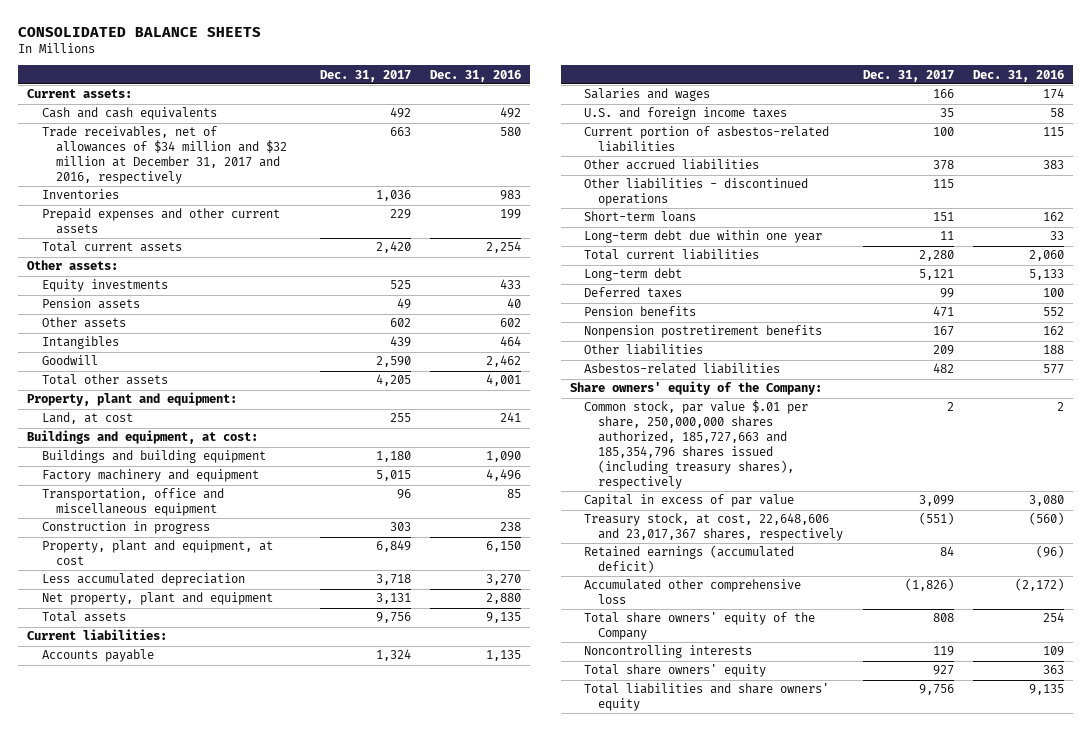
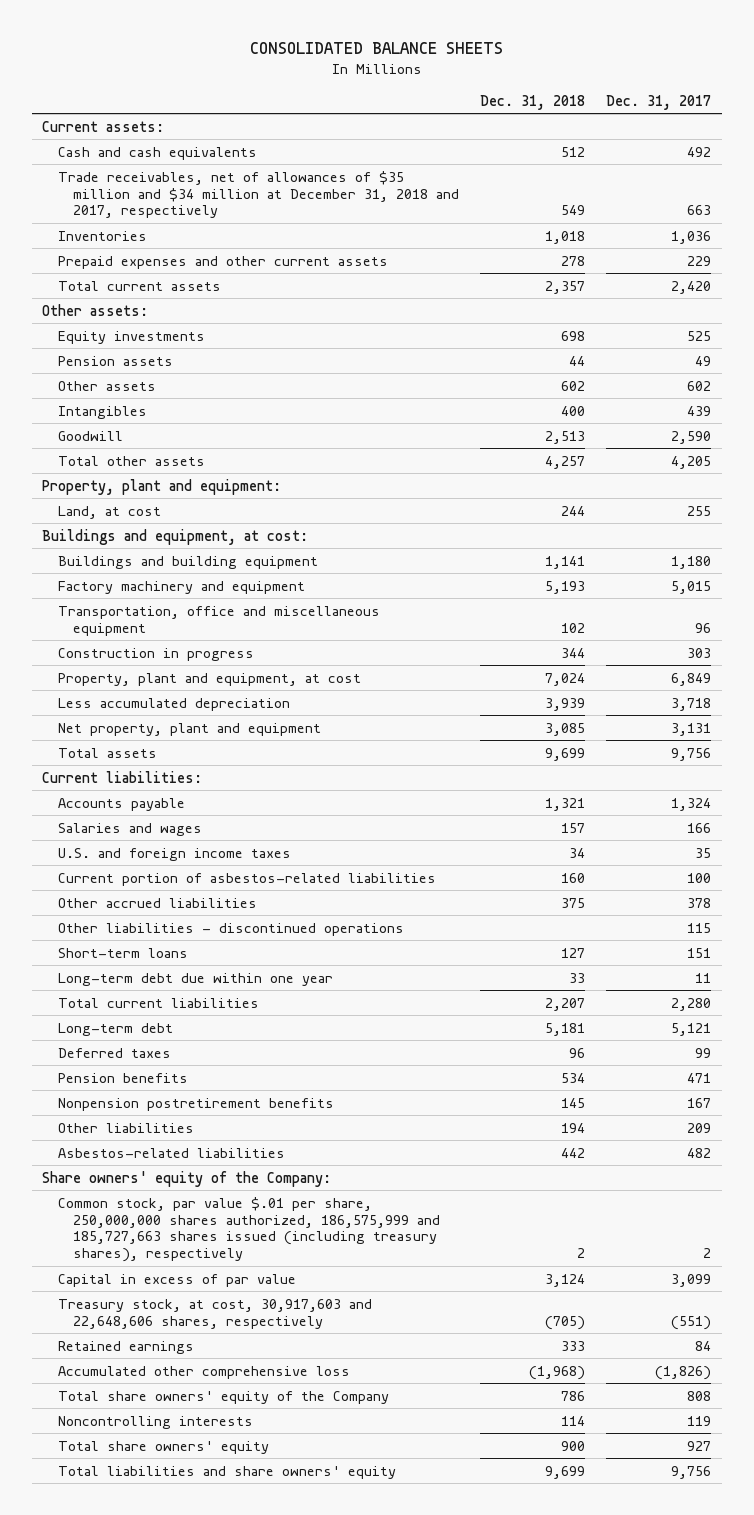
[429,69,521,82] Dec. 31, 2016 -> none
none -> [480,94,586,110] Dec. 31, 2018
[41,126,287,184] Trade receivables, net of allowances of $34 million and $32 million at December 31, 2017 and 2016, respectively -> [57,170,460,219] Trade receivables, net of allowances of $35 million and $34 million at December 31, 2018 and 2017, respectively
[584,400,809,489] Common stock, par value $.01 per share, 250,000,000 shares authorized, 185,727,663 and 185,354,796 shares issued (including treasury shares), respectively -> [57,1196,441,1263] Common stock, par value $.01 per share, 250,000,000 shares authorized, 186,575,999 and 185,727,663 shares issued (including treasury shares), respectively
[584,513,844,542] Treasury stock, at cost, 22,648,606 and 23,017,367 shares, respectively -> [57,1298,372,1329] Treasury stock, at cost, 30,917,603 and 22,648,606 shares, respectively
[584,545,795,574] Retained earnings (accumulated deficit) -> [57,1340,194,1354] Retained earnings

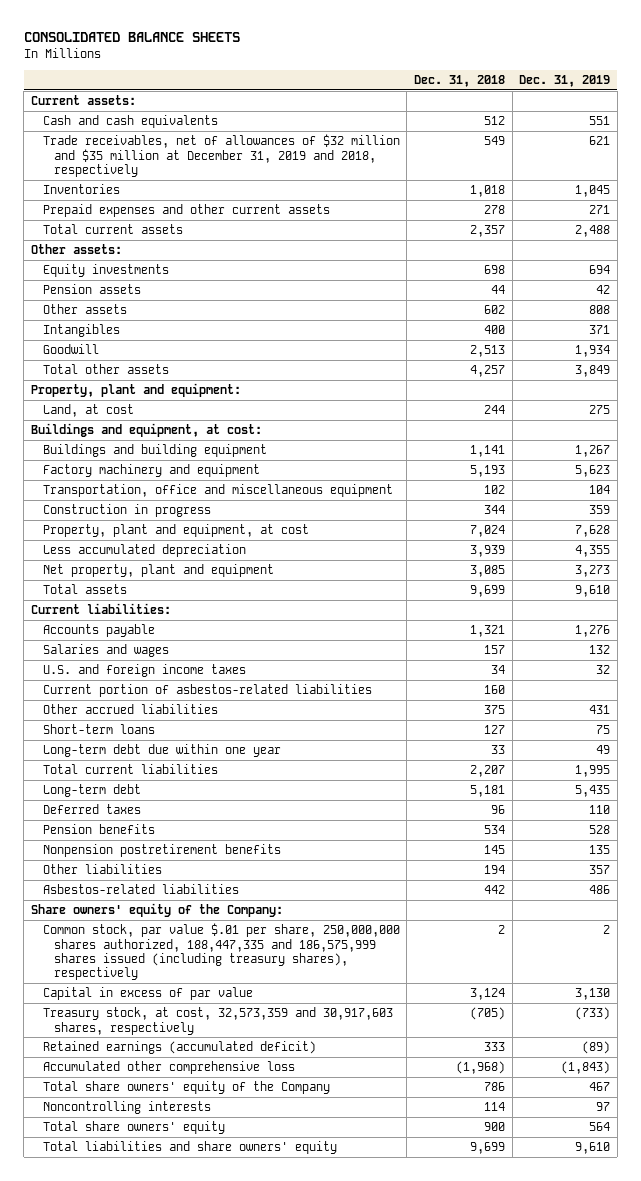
[606,94,712,110] Dec. 31, 2017 -> none
none -> [519,74,611,87] Dec. 31, 2019
[57,170,460,219] Trade receivables, net of allowances of $35 million and $34 million at December 31, 2018 and 2017, respectively -> [42,134,400,177] Trade receivables, net of allowances of $32 million and $35 million at December 31, 2019 and 2018, respectively
[57,922,404,936] Other liabilities - discontinued operations -> none
[57,1196,441,1263] Common stock, par value $.01 per share, 250,000,000 shares authorized, 186,575,999 and 185,727,663 shares issued (including treasury shares), respectively -> [42,923,400,981] Common stock, par value $.01 per share, 250,000,000 shares authorized, 188,447,335 and 186,575,999 shares issued (including treasury shares), respectively
[57,1298,372,1329] Treasury stock, at cost, 30,917,603 and 22,648,606 shares, respectively -> [42,1007,393,1035] Treasury stock, at cost, 32,573,359 and 30,917,603 shares, respectively
[57,1340,194,1354] Retained earnings -> [42,1041,316,1055] Retained earnings (accumulated deficit)

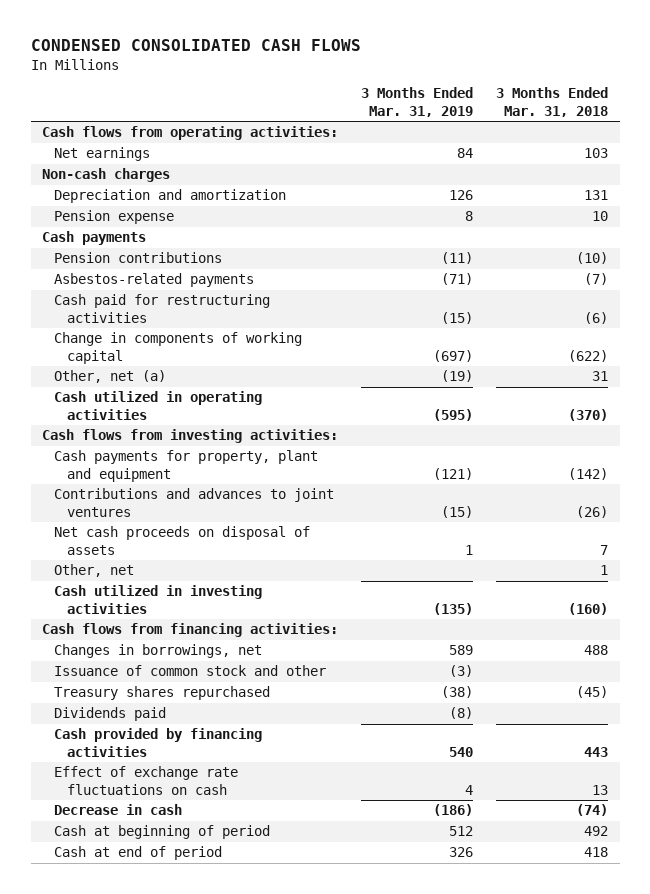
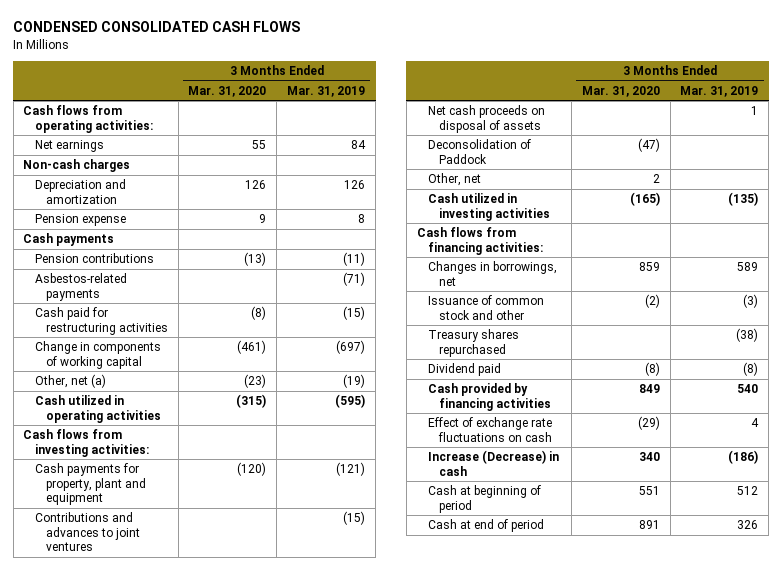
[496,87,609,117] 3 Months Ended Mar. 31, 2018 -> none
none -> [188,85,267,97] Mar. 31, 2020
none -> [427,139,531,164] Deconsolidation of Paddock
[54,707,167,722] Dividends paid -> [427,363,501,377] Dividend paid
[54,804,183,816] Decrease in cash -> [427,450,559,476] Increase (Decrease) in cash

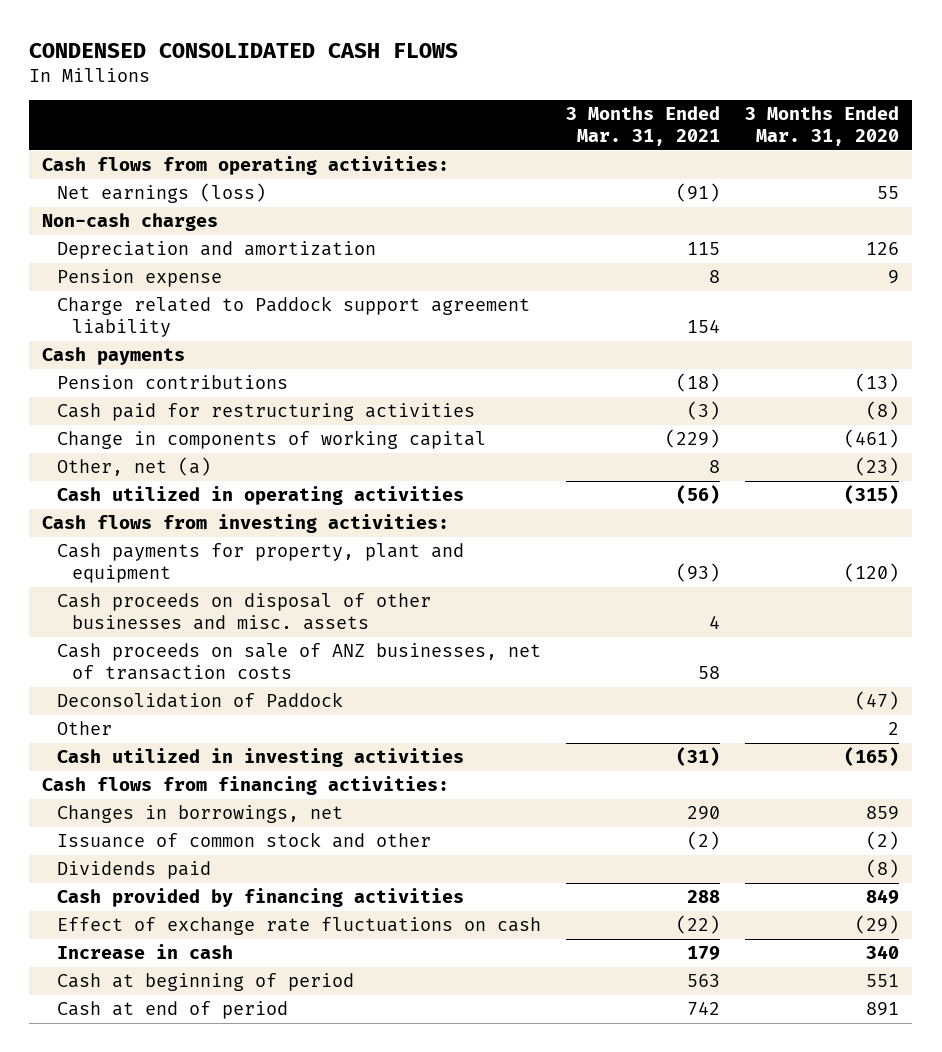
[287,85,366,97] Mar. 31, 2019 -> none
none -> [566,106,721,146] 3 Months Ended Mar. 31, 2021
[34,140,104,153] Net earnings -> [56,183,266,204] Net earnings (loss)
none -> [56,296,530,337] Charge related to Paddock support agreement liability
[34,273,127,301] Asbestos-related payments -> none
[34,512,140,552] Contributions and advances to joint ventures -> none
[427,105,545,133] Net cash proceeds on disposal of assets -> [56,593,431,630] Cash proceeds on disposal of other businesses and misc. assets
none -> [56,643,541,680] Cash proceeds on sale of ANZ businesses, net of transaction costs
[427,173,481,187] Other, net -> [56,721,112,736] Other
[427,329,519,357] Treasury shares repurchased -> none
[427,363,501,377] Dividend paid -> [56,861,211,880] Dividends paid
[427,450,559,476] Increase (Decrease) in cash -> [56,944,233,960] Increase in cash

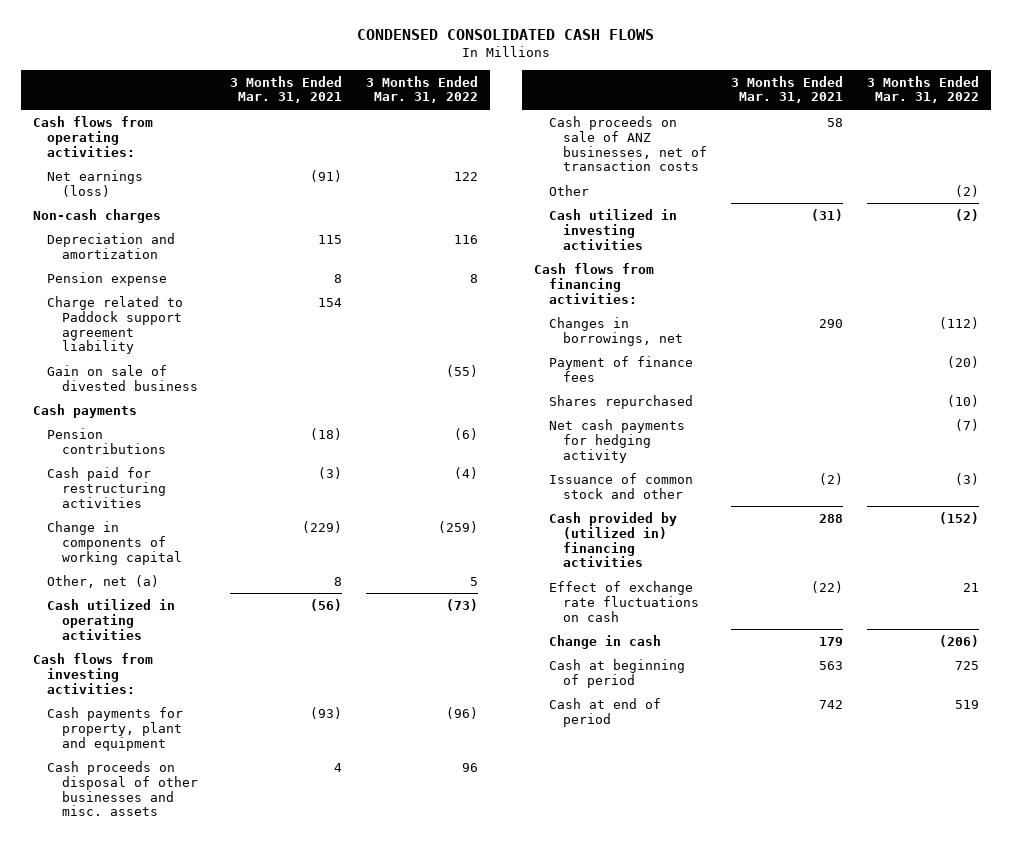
[745,106,900,146] 3 Months Ended Mar. 31, 2020 -> none
none -> [366,75,479,104] 3 Months Ended Mar. 31, 2022
none -> [47,364,199,391] Gain on sale of divested business
[56,692,343,709] Deconsolidation of Paddock -> none
none -> [548,355,693,382] Payment of finance fees
none -> [548,394,693,409] Shares repurchased
none -> [548,418,685,463] Net cash payments for hedging activity
[56,861,211,880] Dividends paid -> none
[56,888,464,908] Cash provided by financing activities -> [548,511,677,568] Cash provided by (utilized in) financing activities
[56,944,233,960] Increase in cash -> [548,634,661,649] Change in cash

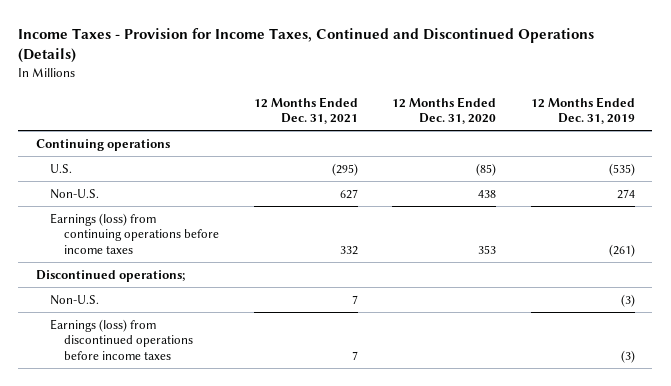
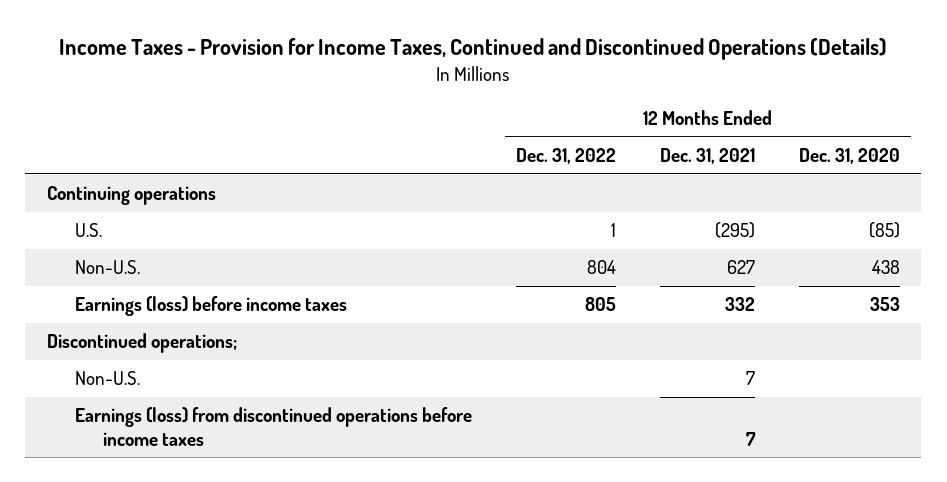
[531,96,636,125] 12 Months Ended Dec. 31, 2019 -> none
none -> [516,148,617,165] Dec. 31, 2022
[49,212,220,254] Earnings (loss) from continuing operations before income taxes -> [75,296,348,317] Earnings (loss) before income taxes

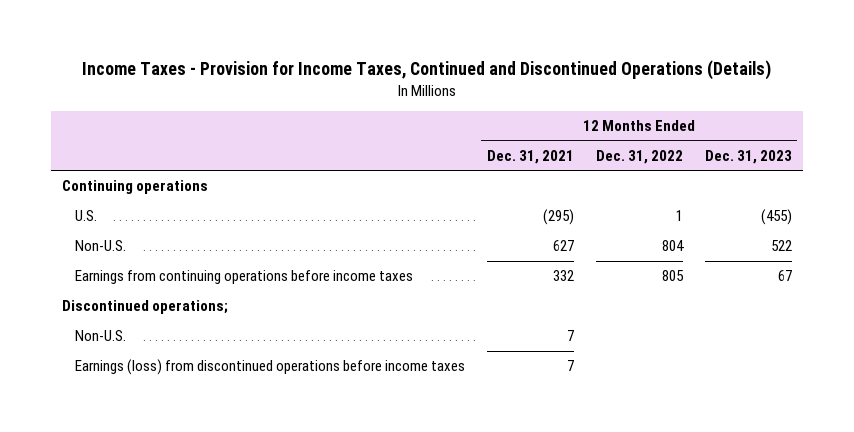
[798,148,900,165] Dec. 31, 2020 -> none
none -> [704,149,792,164] Dec. 31, 2023
[75,296,348,317] Earnings (loss) before income taxes -> [74,270,413,285] Earnings from continuing operations before income taxes

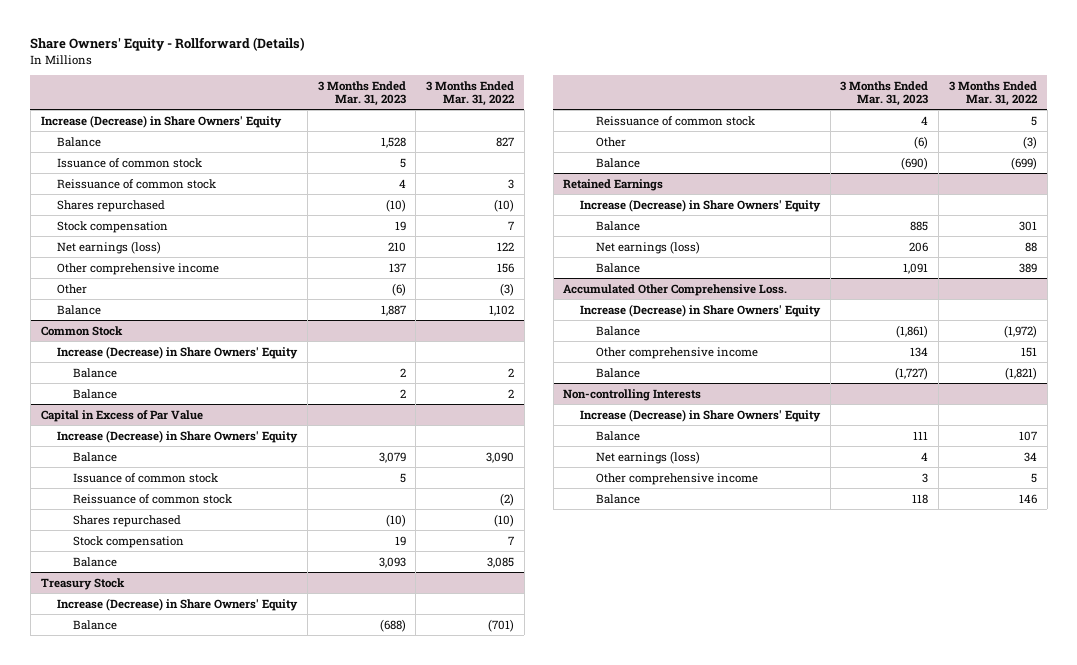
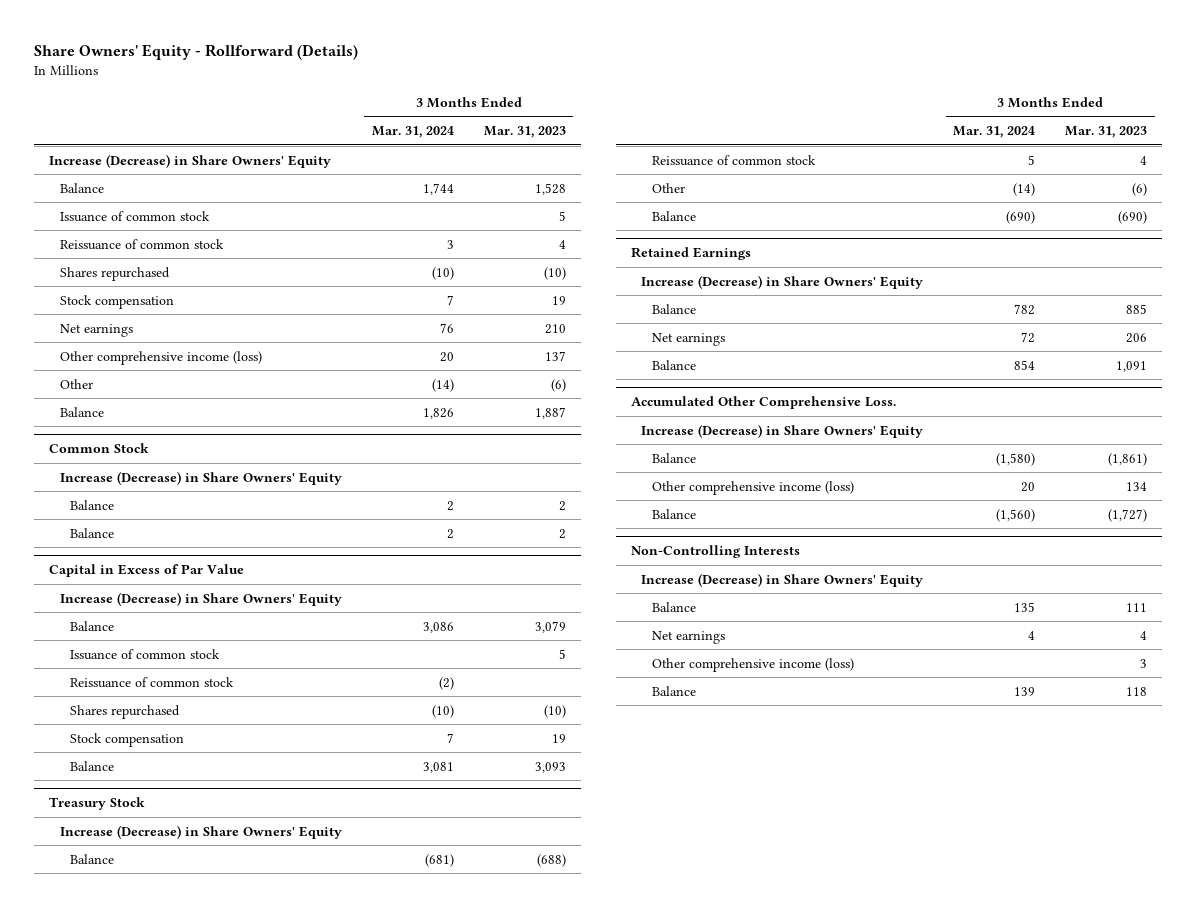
[426,80,515,107] 3 Months Ended Mar. 31, 2022 -> none
none -> [371,126,454,139] Mar. 31, 2024
[57,240,162,254] Net earnings (loss) -> [59,323,133,337] Net earnings
[57,262,220,275] Other comprehensive income -> [59,350,262,365] Other comprehensive income (loss)
[596,240,701,254] Net earnings (loss) -> [651,332,725,346] Net earnings
[596,346,759,359] Other comprehensive income -> [651,480,854,495] Other comprehensive income (loss)
[563,388,702,401] Non-controlling Interests -> [630,545,800,559] Non-Controlling Interests
[596,450,701,464] Net earnings (loss) -> [651,630,725,644] Net earnings
[596,472,759,485] Other comprehensive income -> [651,657,854,672] Other comprehensive income (loss)

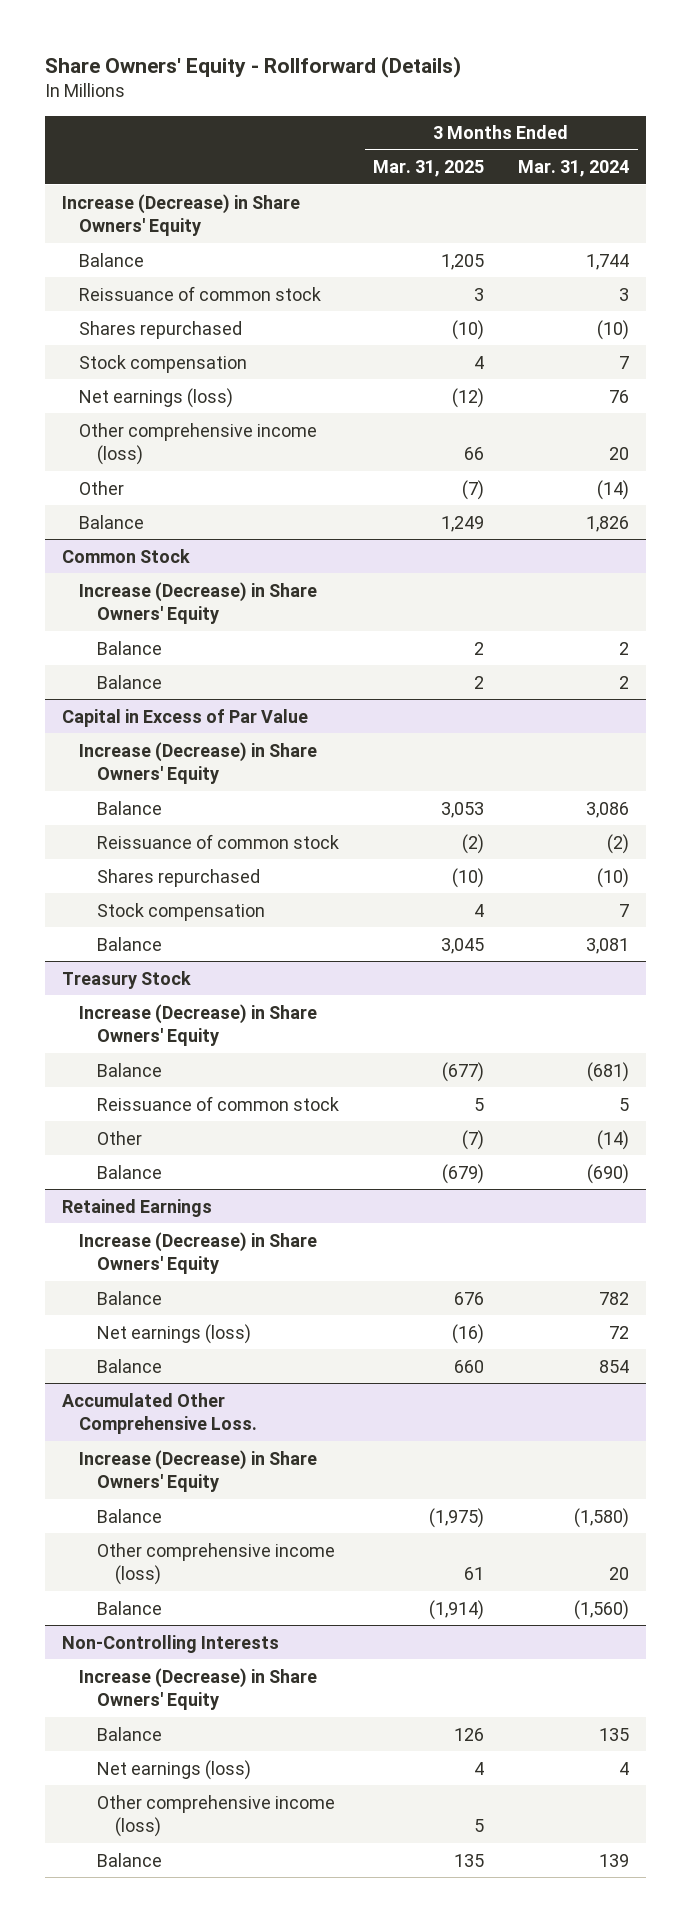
[483,126,566,139] Mar. 31, 2023 -> none
none -> [373,160,485,178] Mar. 31, 2025
[59,210,210,222] Issuance of common stock -> none
[59,323,133,337] Net earnings -> [79,387,234,408] Net earnings (loss)
[70,648,221,660] Issuance of common stock -> none
[651,332,725,346] Net earnings -> [97,1323,252,1344] Net earnings (loss)
[651,630,725,644] Net earnings -> [97,1759,252,1780] Net earnings (loss)

